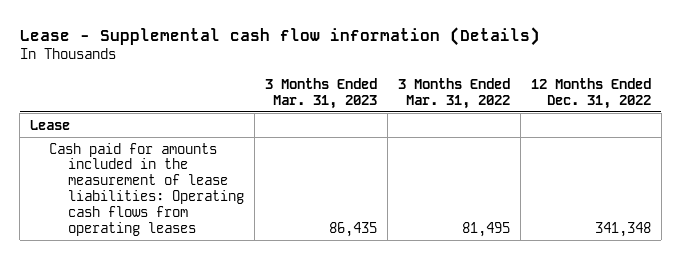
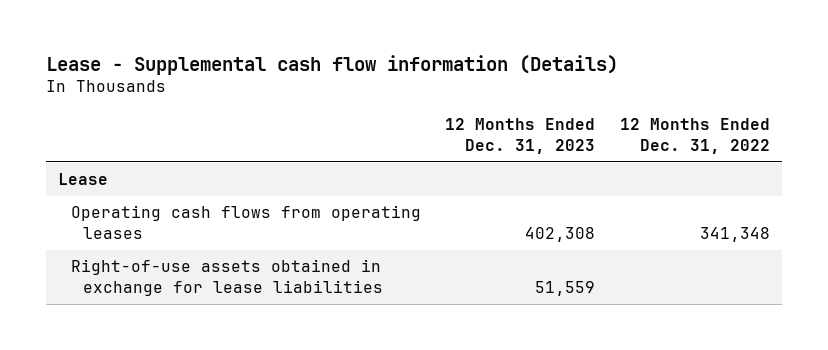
[264,77,377,109] 3 Months Ended Mar. 31, 2023 -> none
[397,77,510,109] 3 Months Ended Mar. 31, 2022 -> none
none -> [445,118,596,154] 12 Months Ended Dec. 31, 2023
[48,142,244,237] Cash paid for amounts included in the measurement of lease liabilities: Operating cash flows from operating leases -> [70,205,421,239] Operating cash flows from operating leases
none -> [70,259,383,296] Right-of-use assets obtained in exchange for lease liabilities

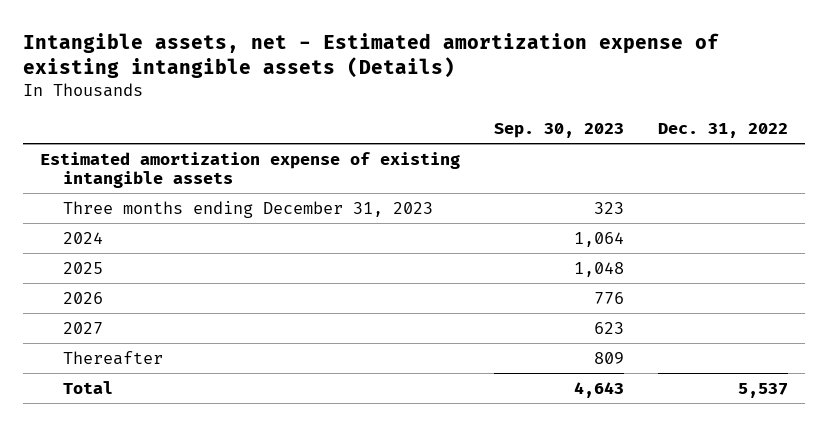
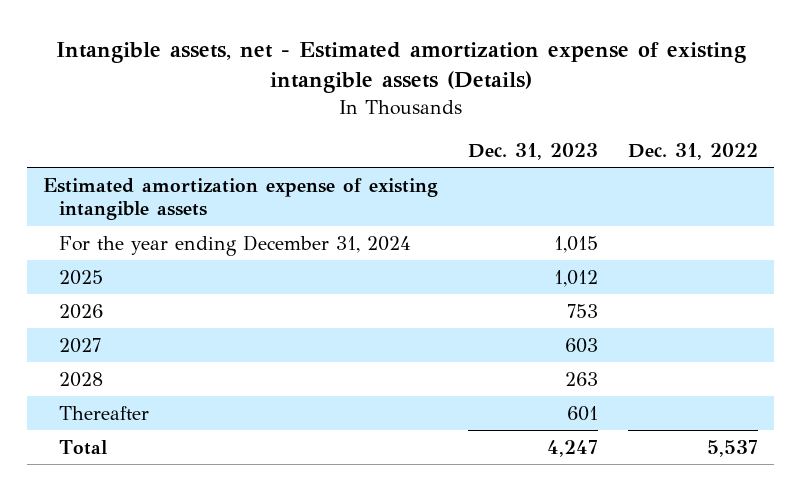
[494,122,625,138] Sep. 30, 2023 -> none
none -> [468,142,599,160] Dec. 31, 2023
[63,200,434,218] Three months ending December 31, 2023 -> none
[63,231,104,244] 2024 -> [59,234,412,256] For the year ending December 31, 2024
none -> [59,371,104,387] 2028

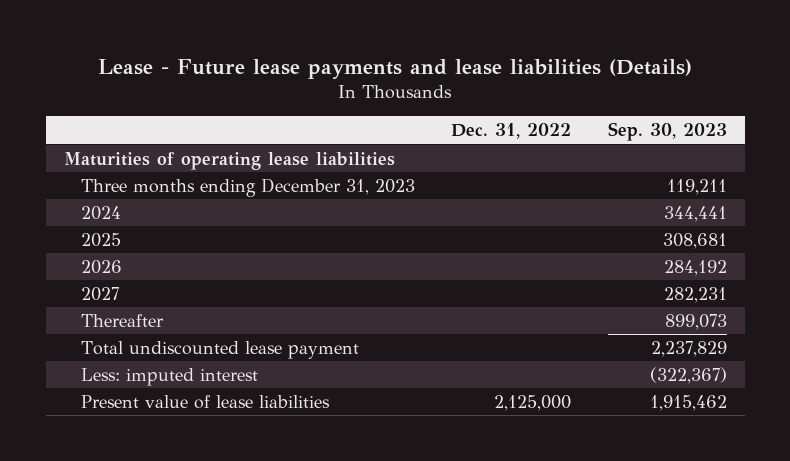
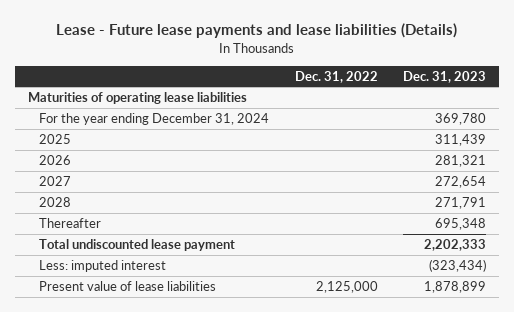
[607,122,727,142] Sep. 30, 2023 -> none
none -> [403,70,487,83] Dec. 31, 2023
[81,177,416,197] Three months ending December 31, 2023 -> none
[81,205,122,220] 2024 -> [39,113,270,126] For the year ending December 31, 2024
none -> [39,197,72,208] 2028

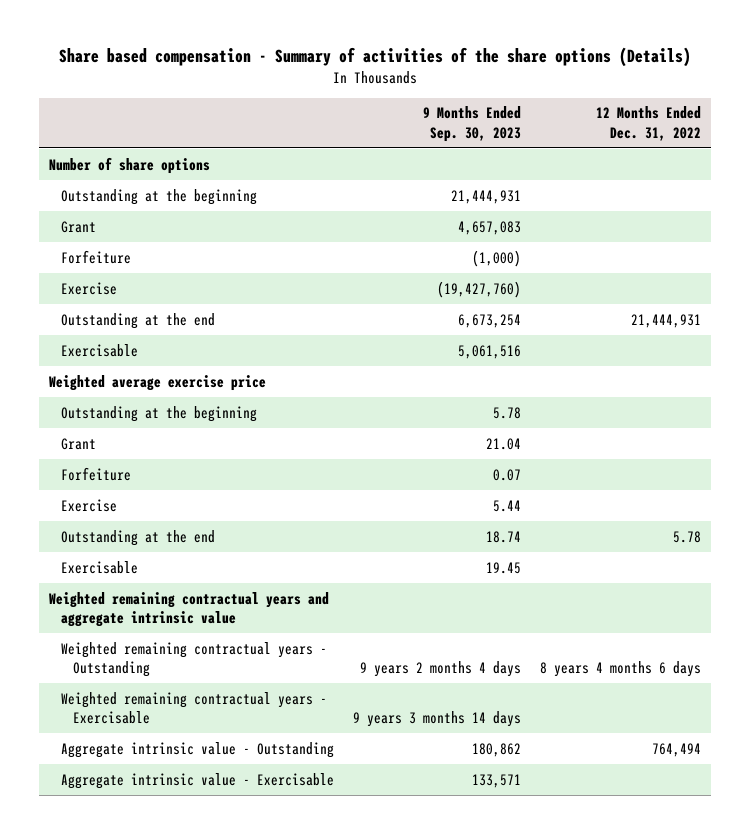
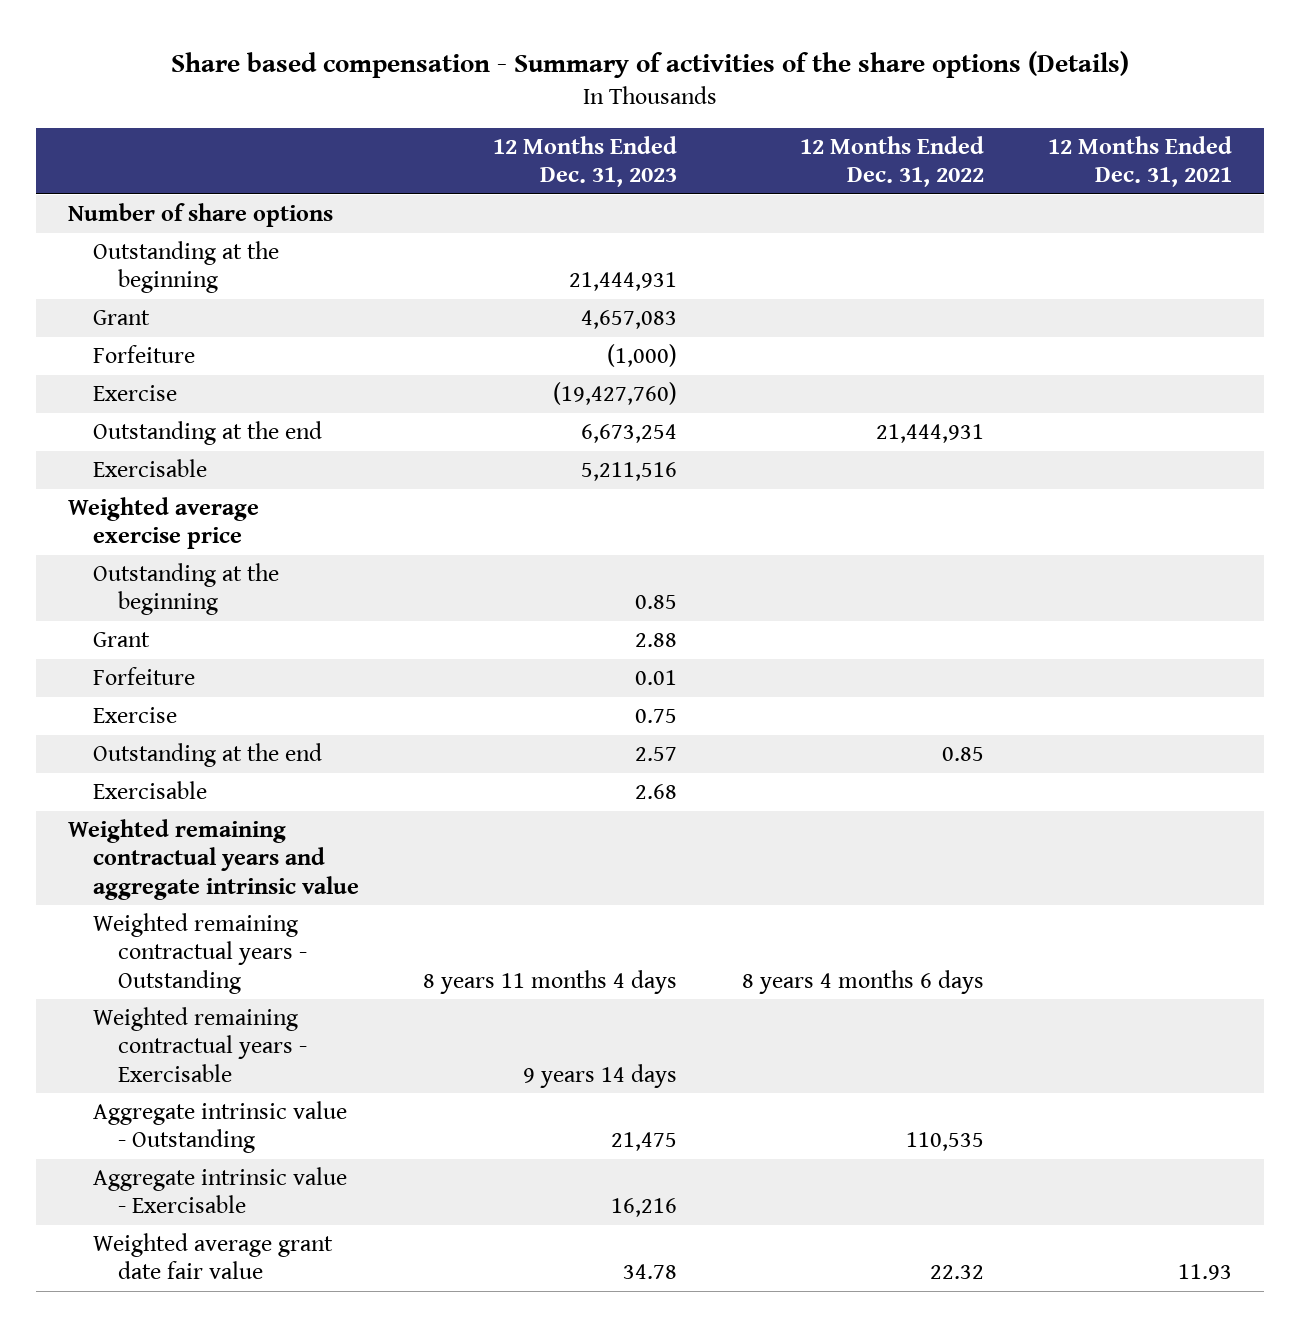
[423,106,522,142] 9 Months Ended Sep. 30, 2023 -> none
none -> [493,135,678,188] 12 Months Ended Dec. 31, 2023
none -> [1047,135,1232,188] 12 Months Ended Dec. 31, 2021
[673,530,702,543] 5.78 -> [941,747,984,762] 0.85
[652,742,702,757] 764,494 -> [905,1132,984,1152] 110,535
none -> [93,1233,334,1280] Weighted average grant date fair value

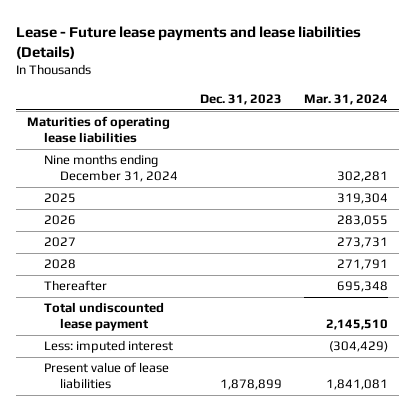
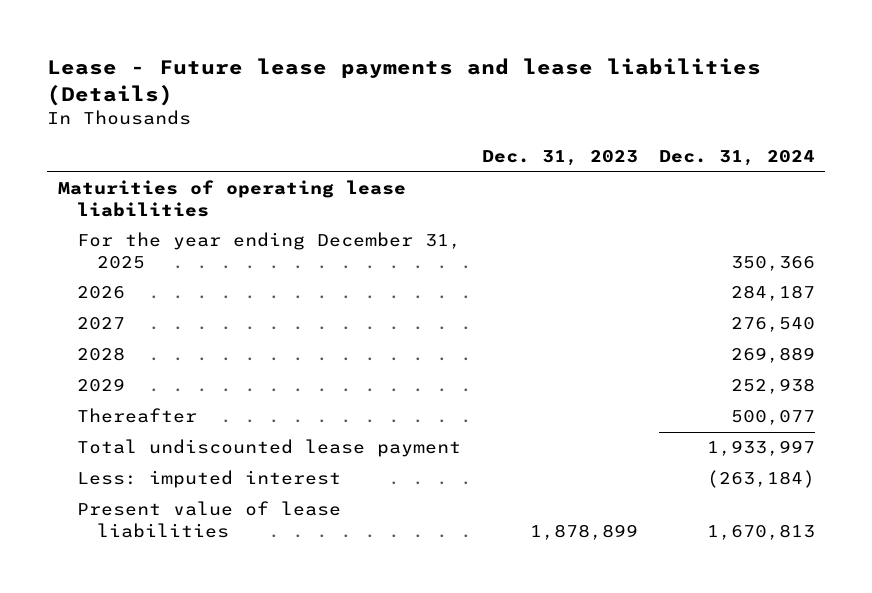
[303,93,388,105] Mar. 31, 2024 -> none
none -> [658,150,815,167] Dec. 31, 2024
[43,154,179,182] Nine months ending December 31, 2024 -> none
[43,193,76,204] 2025 -> [77,232,462,270] For the year ending December 31, 2025
none -> [77,378,126,393] 2029

